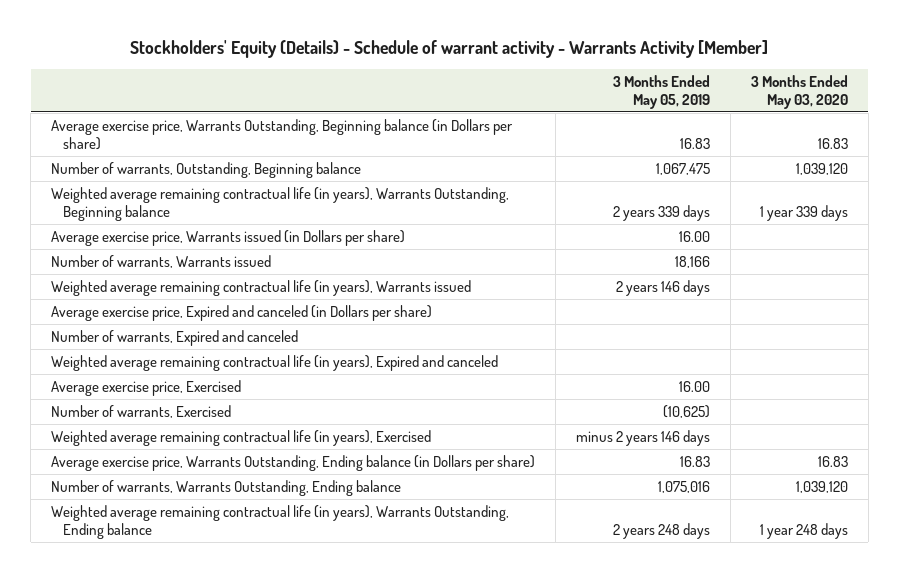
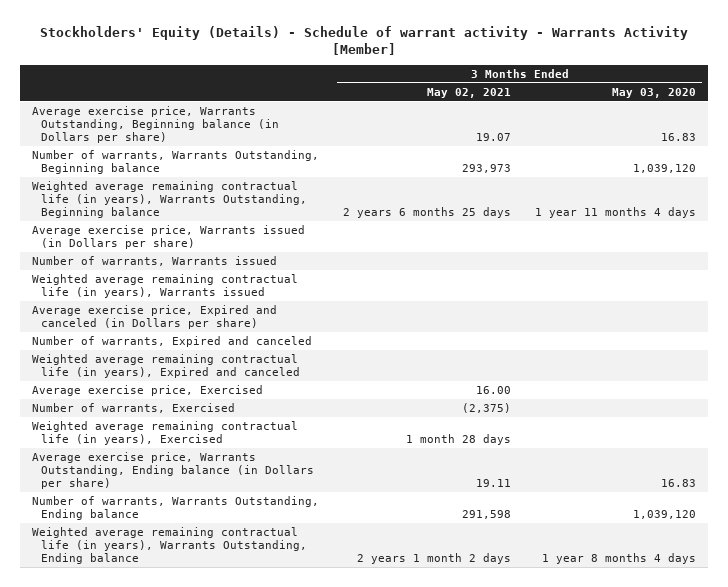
[612,74,710,110] 3 Months Ended May 05, 2019 -> none
none -> [427,87,512,98] May 02, 2021
[51,161,362,178] Number of warrants, Outstanding, Beginning balance -> [32,149,320,175] Number of warrants, Warrants Outstanding, Beginning balance
[759,205,848,222] 1 year 339 days -> [535,207,697,219] 1 year 11 months 4 days
[759,523,848,540] 1 year 248 days -> [542,553,697,565] 1 year 8 months 4 days

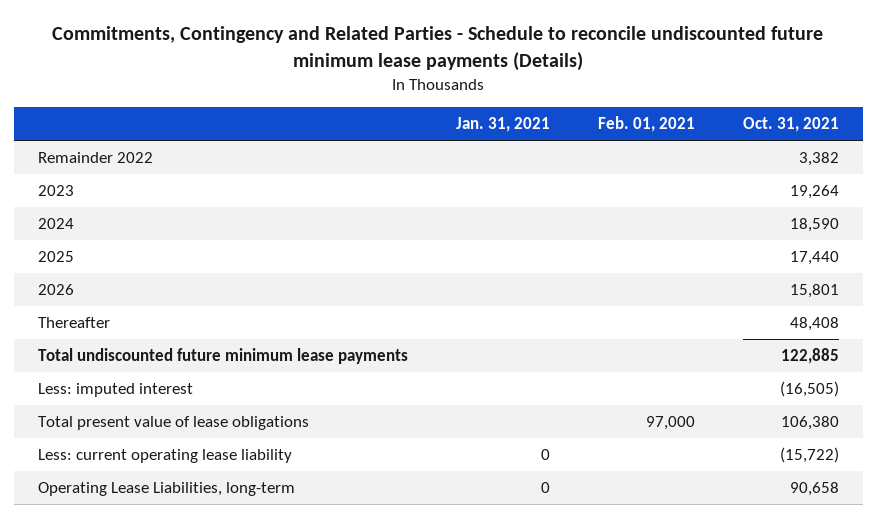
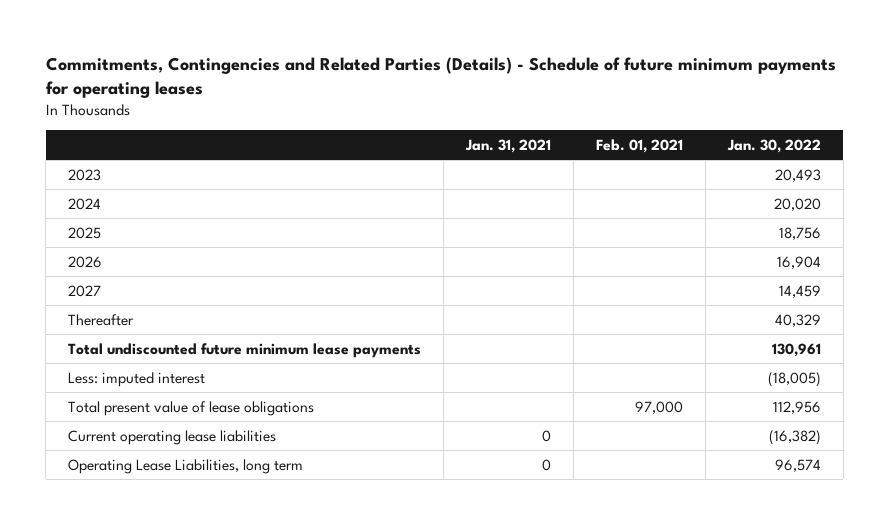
[52,26,824,71] Commitments, Contingency and Related Parties - Schedule to reconcile undiscounted future minimum lease payments (Details) -> [45,56,836,99] Commitments, Contingencies and Related Parties (Details) - Schedule of future minimum payments for operating leases
[742,116,839,132] Oct. 31, 2021 -> none
none -> [726,139,821,154] Jan. 30, 2022
[37,152,153,164] Remainder 2022 -> none
none -> [68,284,102,297] 2027
[37,449,292,464] Less: current operating lease liability -> [68,429,277,445] Current operating lease liabilities
[37,482,295,497] Operating Lease Liabilities, long-term -> [68,458,304,474] Operating Lease Liabilities, long term

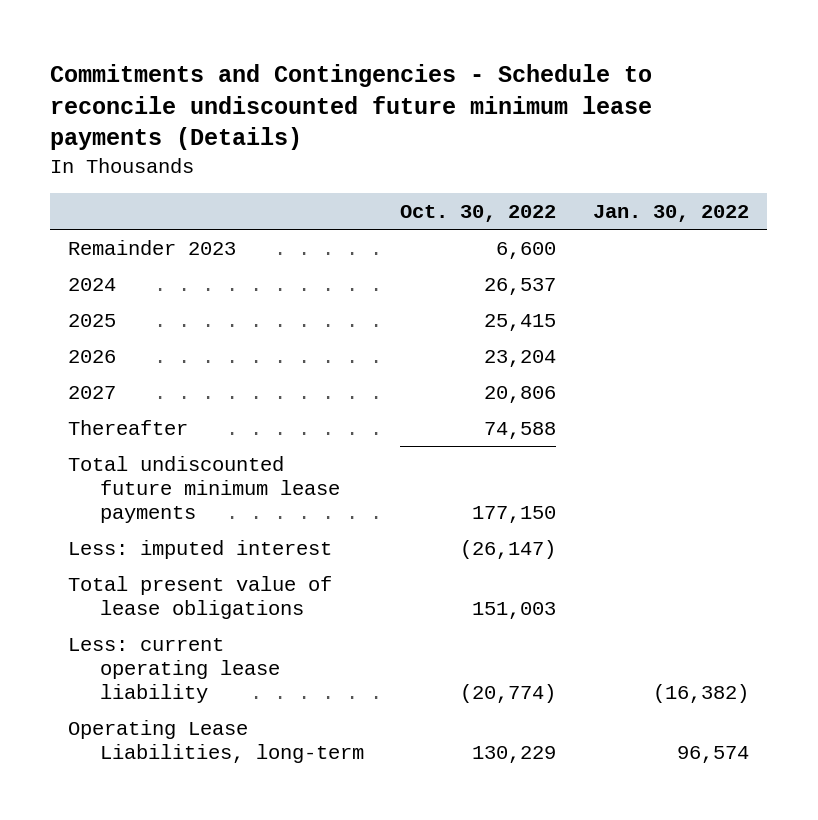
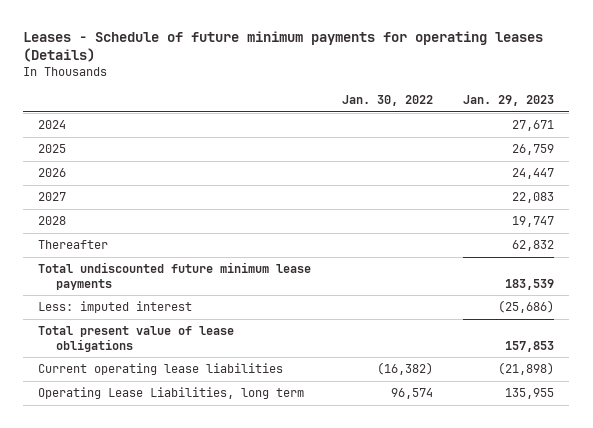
[50,63,653,151] Commitments and Contingencies - Schedule to reconcile undiscounted future minimum lease payments (Details) -> [23,30,544,63] Leases - Schedule of future minimum payments for operating leases (Details)
[400,204,557,222] Oct. 30, 2022 -> none
none -> [463,95,555,107] Jan. 29, 2023
[68,239,237,255] Remainder 2023 -> none
none -> [38,216,67,226] 2028
[68,637,280,703] Less: current operating lease liability -> [38,363,284,376] Current operating lease liabilities
[68,719,364,763] Operating Lease Liabilities, long-term -> [38,387,305,400] Operating Lease Liabilities, long term

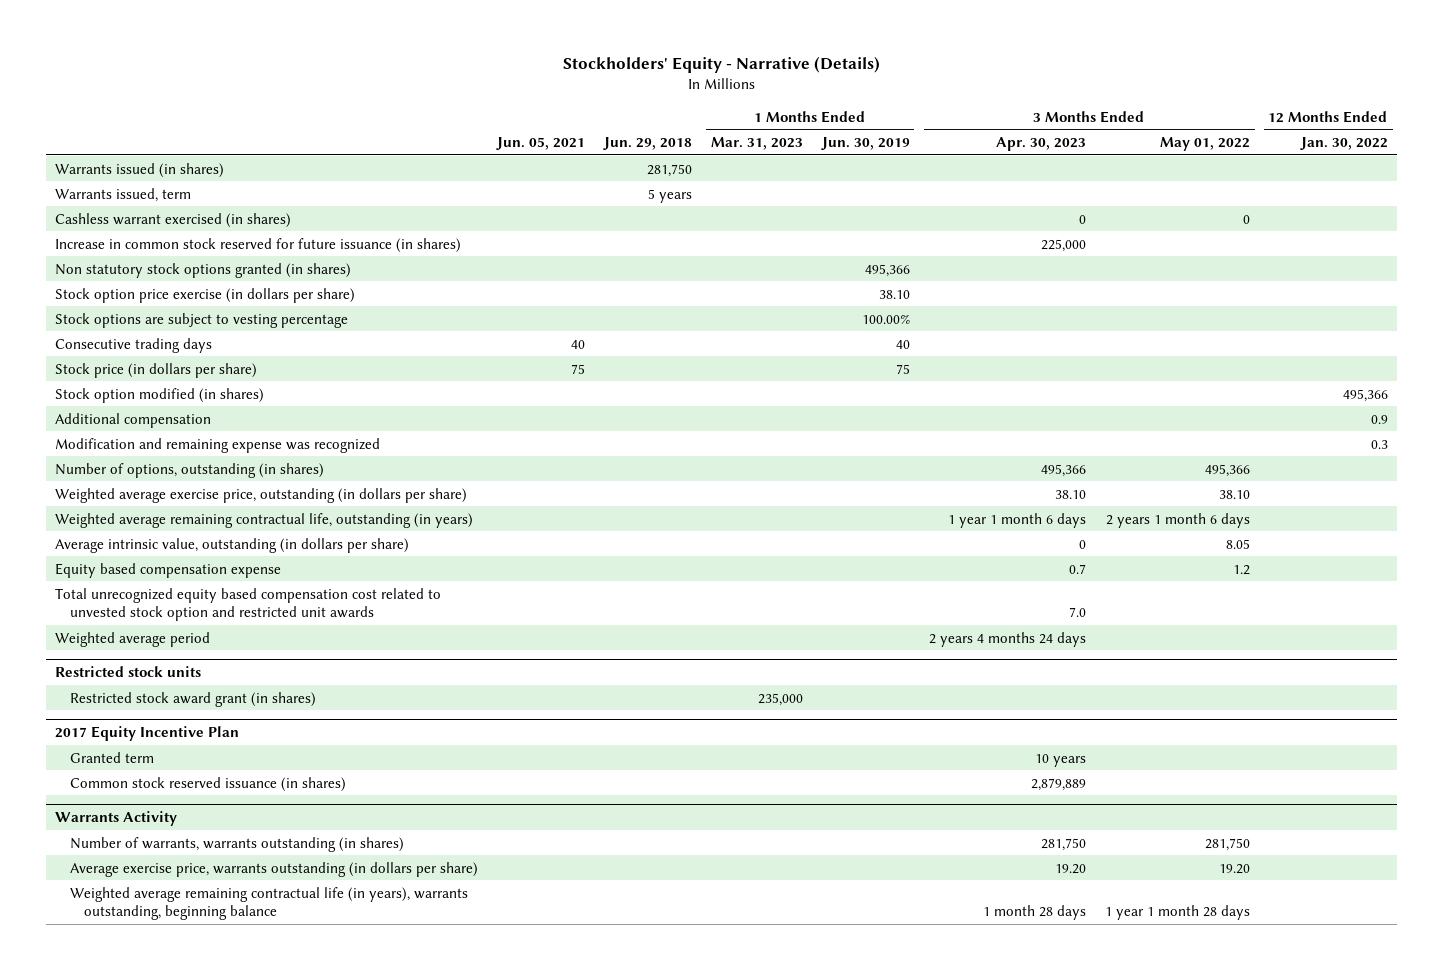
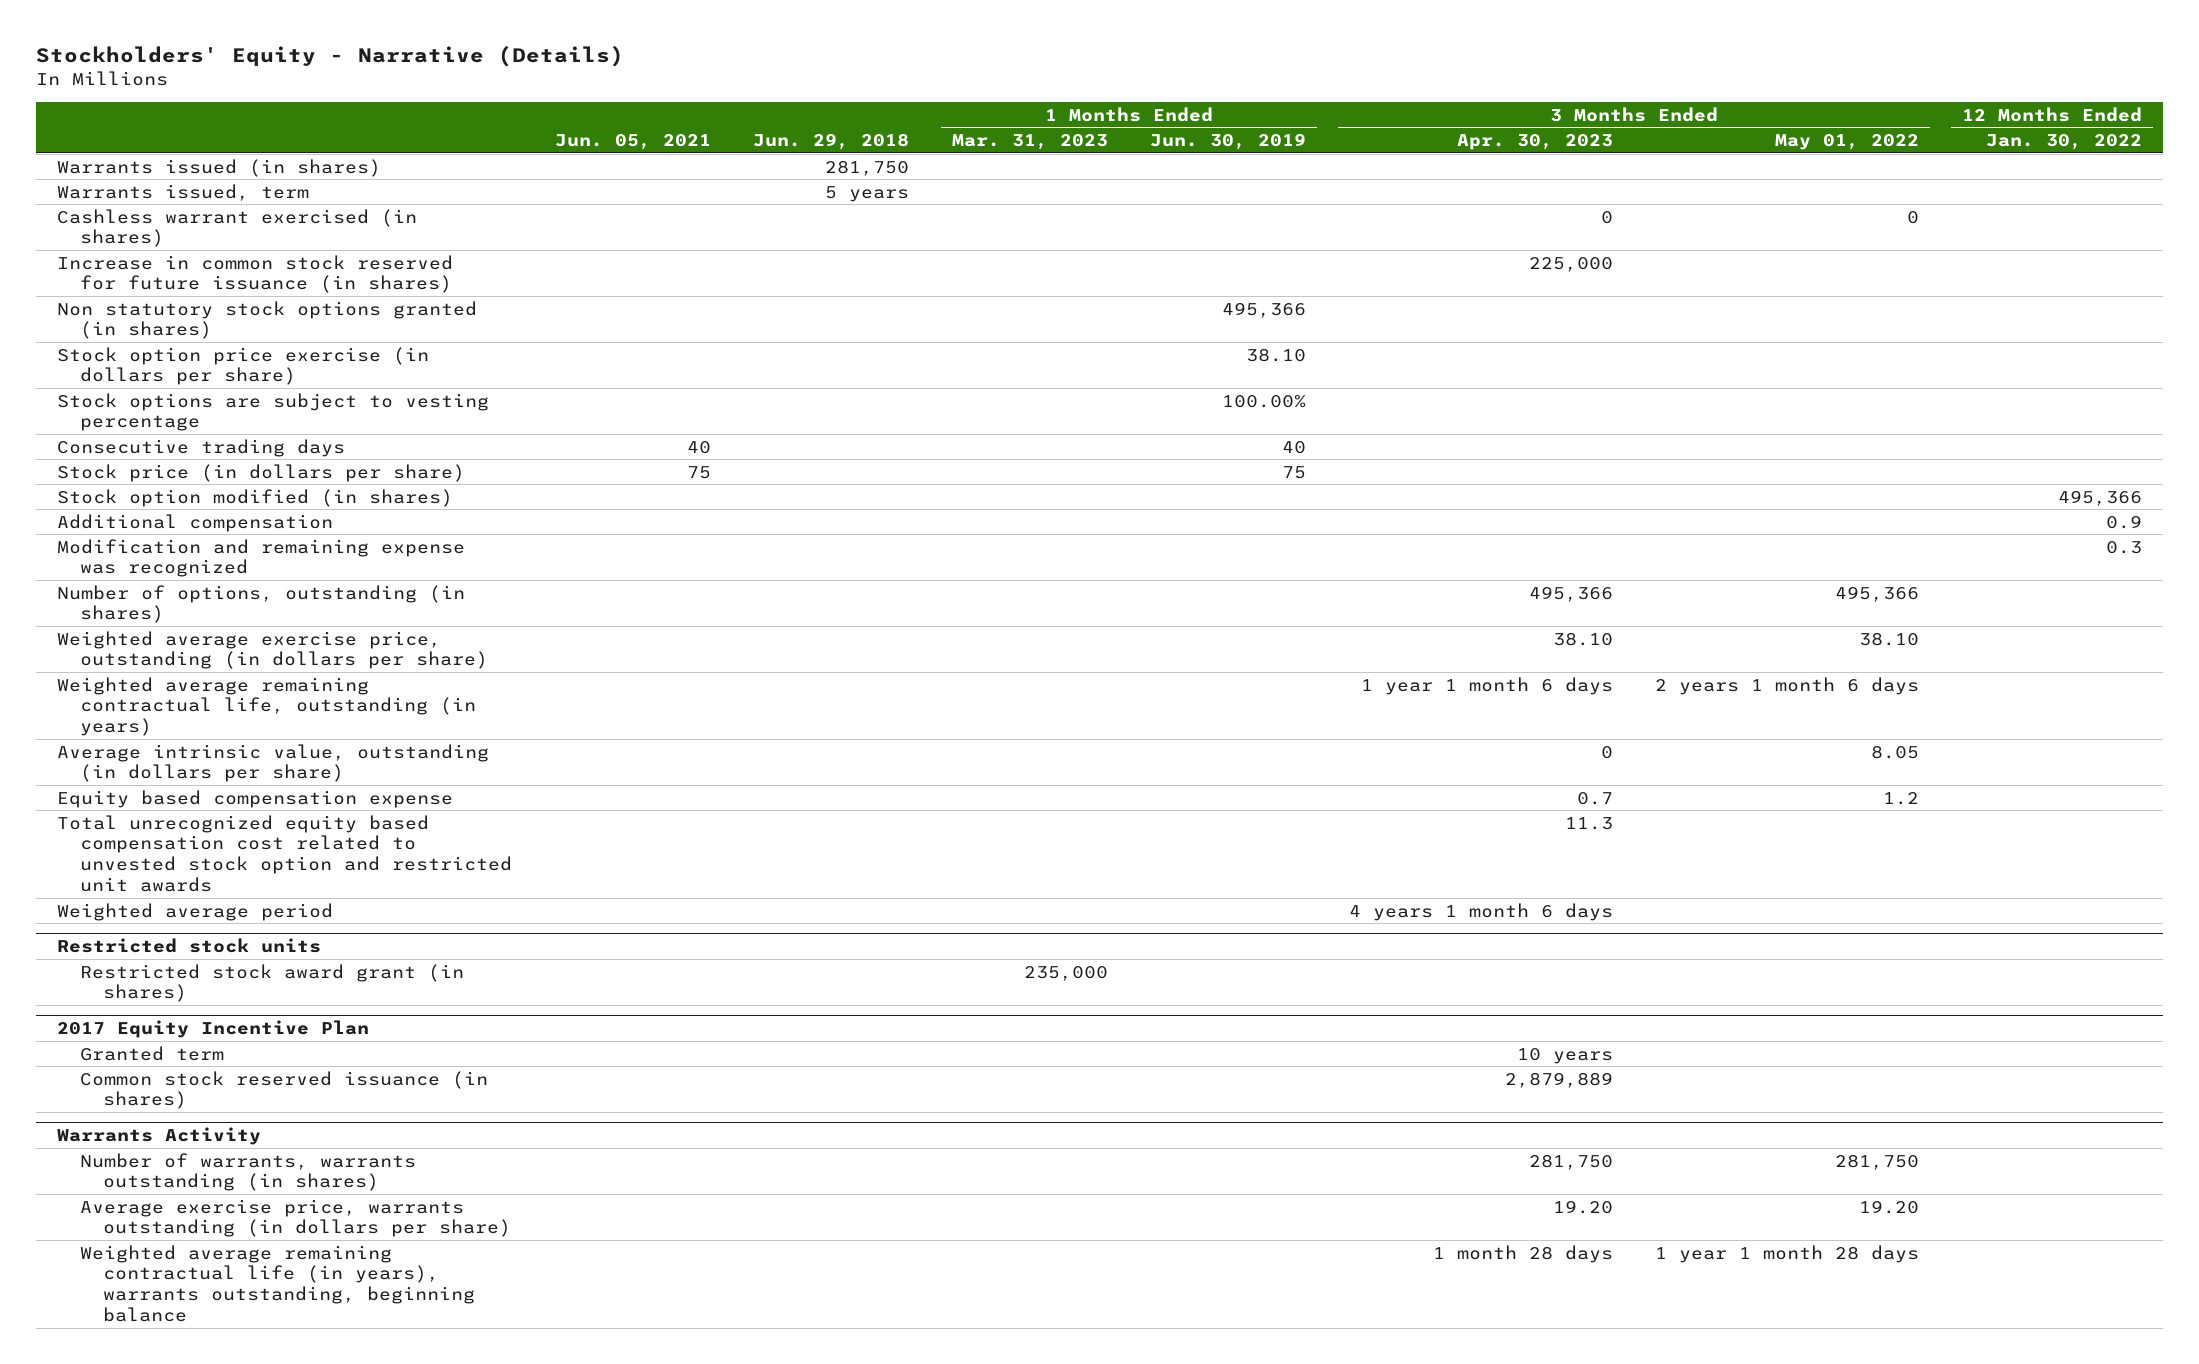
[1068,607,1086,618] 7.0 -> [1564,816,1613,830] 11.3
[928,631,1086,647] 2 years 4 months 24 days -> [1348,902,1613,921] 4 years 1 month 6 days

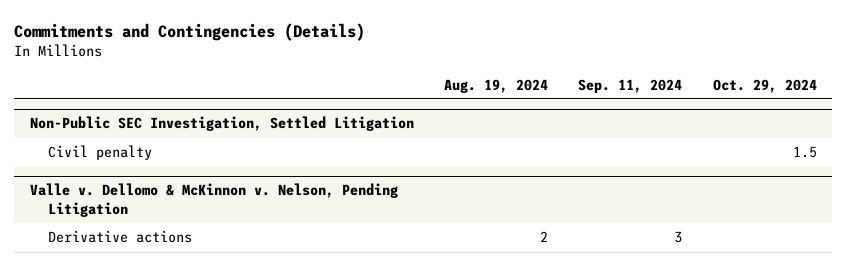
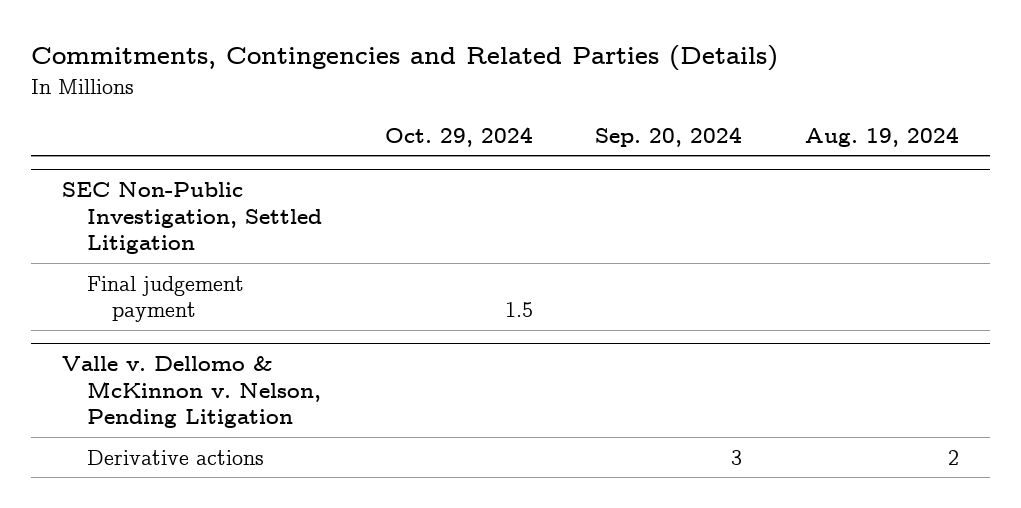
[14,22,366,41] Commitments and Contingencies (Details) -> [31,45,779,72] Commitments, Contingencies and Related Parties (Details)
[578,78,683,93] Sep. 11, 2024 -> none
none -> [595,126,743,147] Sep. 20, 2024
[47,145,152,161] Civil penalty -> none
[29,116,414,132] Non-Public SEC Investigation, Settled Litigation -> [62,181,323,255] SEC Non-Public Investigation, Settled Litigation
none -> [87,275,245,323] Final judgement payment

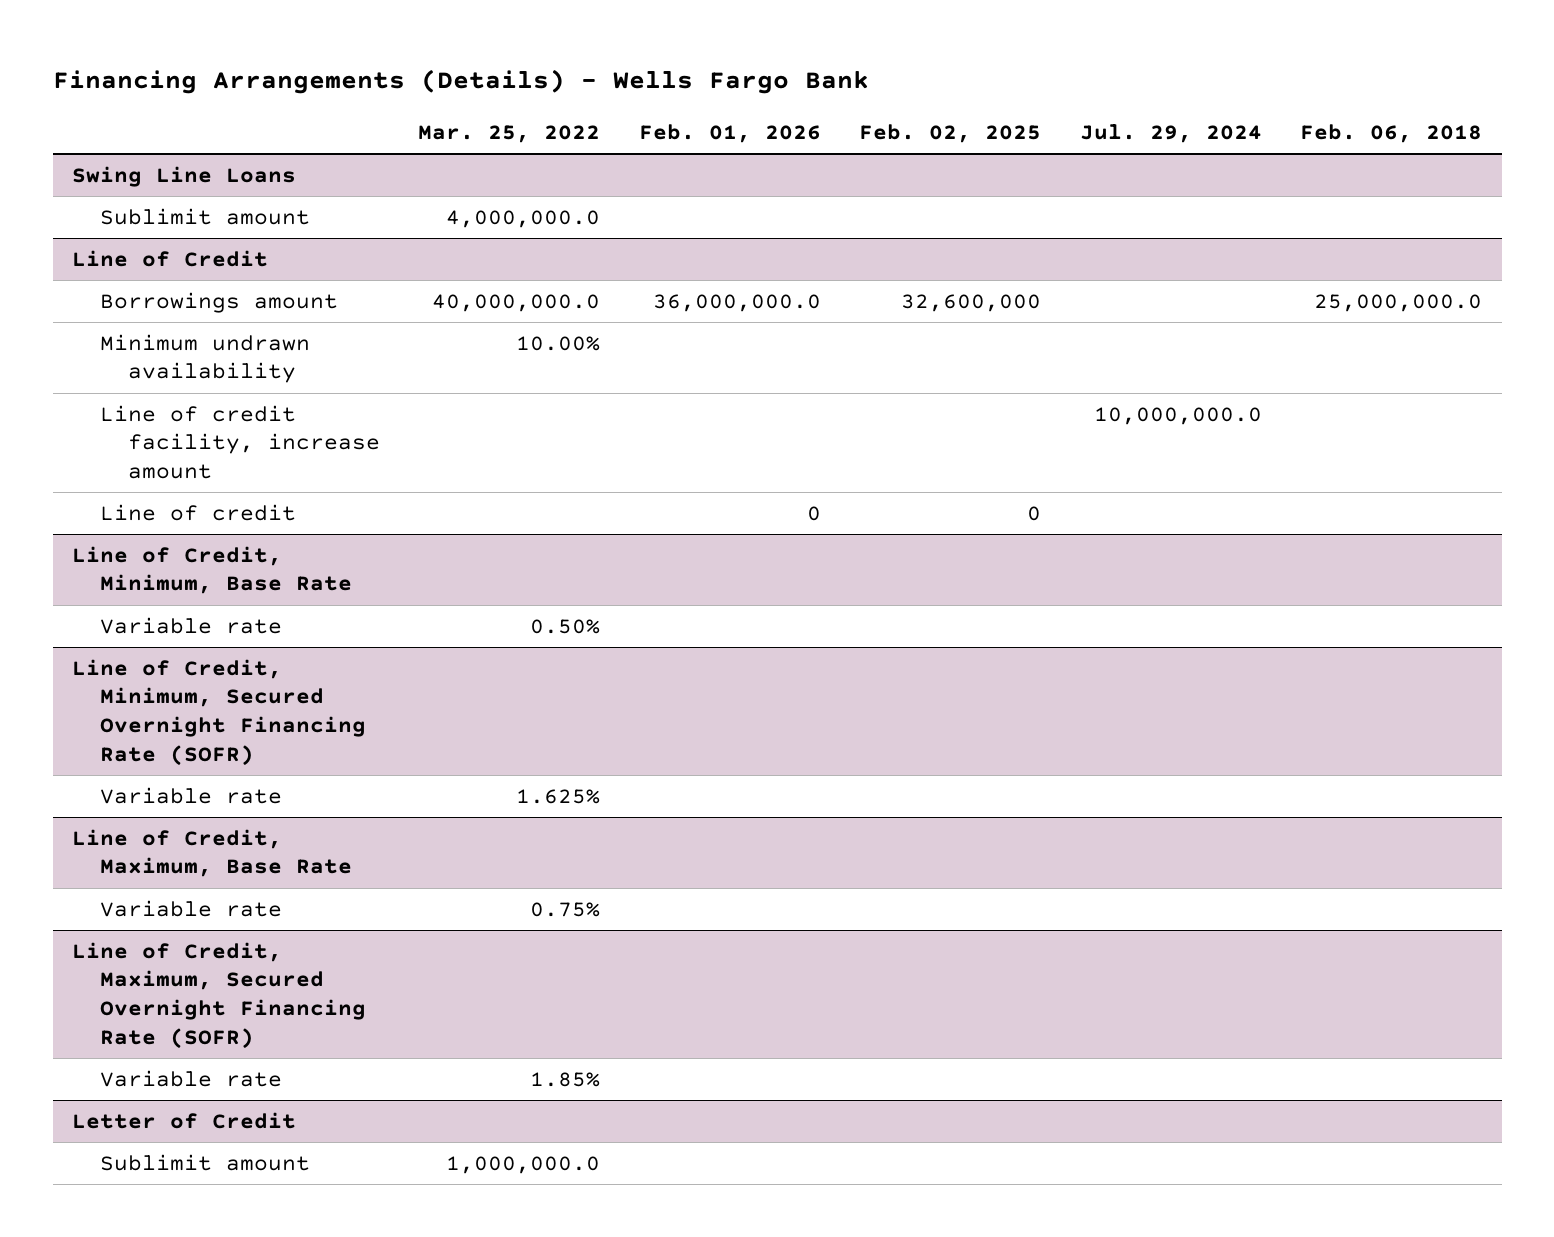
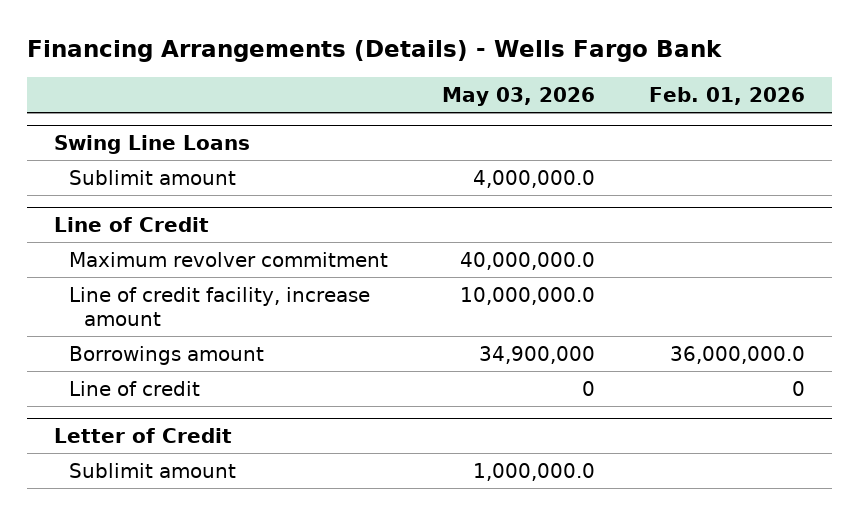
[418,125,601,144] Mar. 25, 2022 -> none
[859,124,1042,144] Feb. 02, 2025 -> none
[1079,124,1262,144] Jul. 29, 2024 -> none
[1300,124,1483,144] Feb. 06, 2018 -> none
none -> [441,87,595,107] May 03, 2026
[99,333,310,384] Minimum undrawn availability -> none
none -> [68,251,388,267] Maximum revolver commitment
[99,291,338,313] Borrowings amount -> [68,345,264,365] Borrowings amount
[71,545,352,595] Line of Credit, Minimum, Base Rate -> none
[99,616,282,634] Variable rate -> none
[71,658,366,767] Line of Credit, Minimum, Secured Overnight Financing Rate (SOFR) -> none
[99,786,282,804] Variable rate -> none
[71,828,352,878] Line of Credit, Maximum, Base Rate -> none
[99,899,282,917] Variable rate -> none
[71,941,366,1050] Line of Credit, Maximum, Secured Overnight Financing Rate (SOFR) -> none
[99,1069,282,1087] Variable rate -> none

